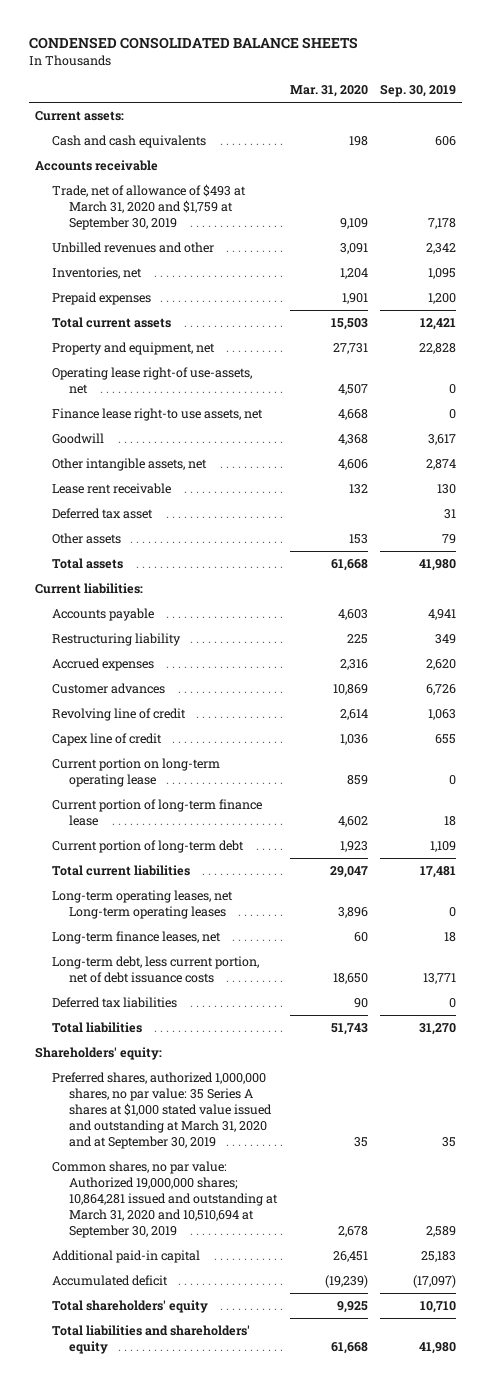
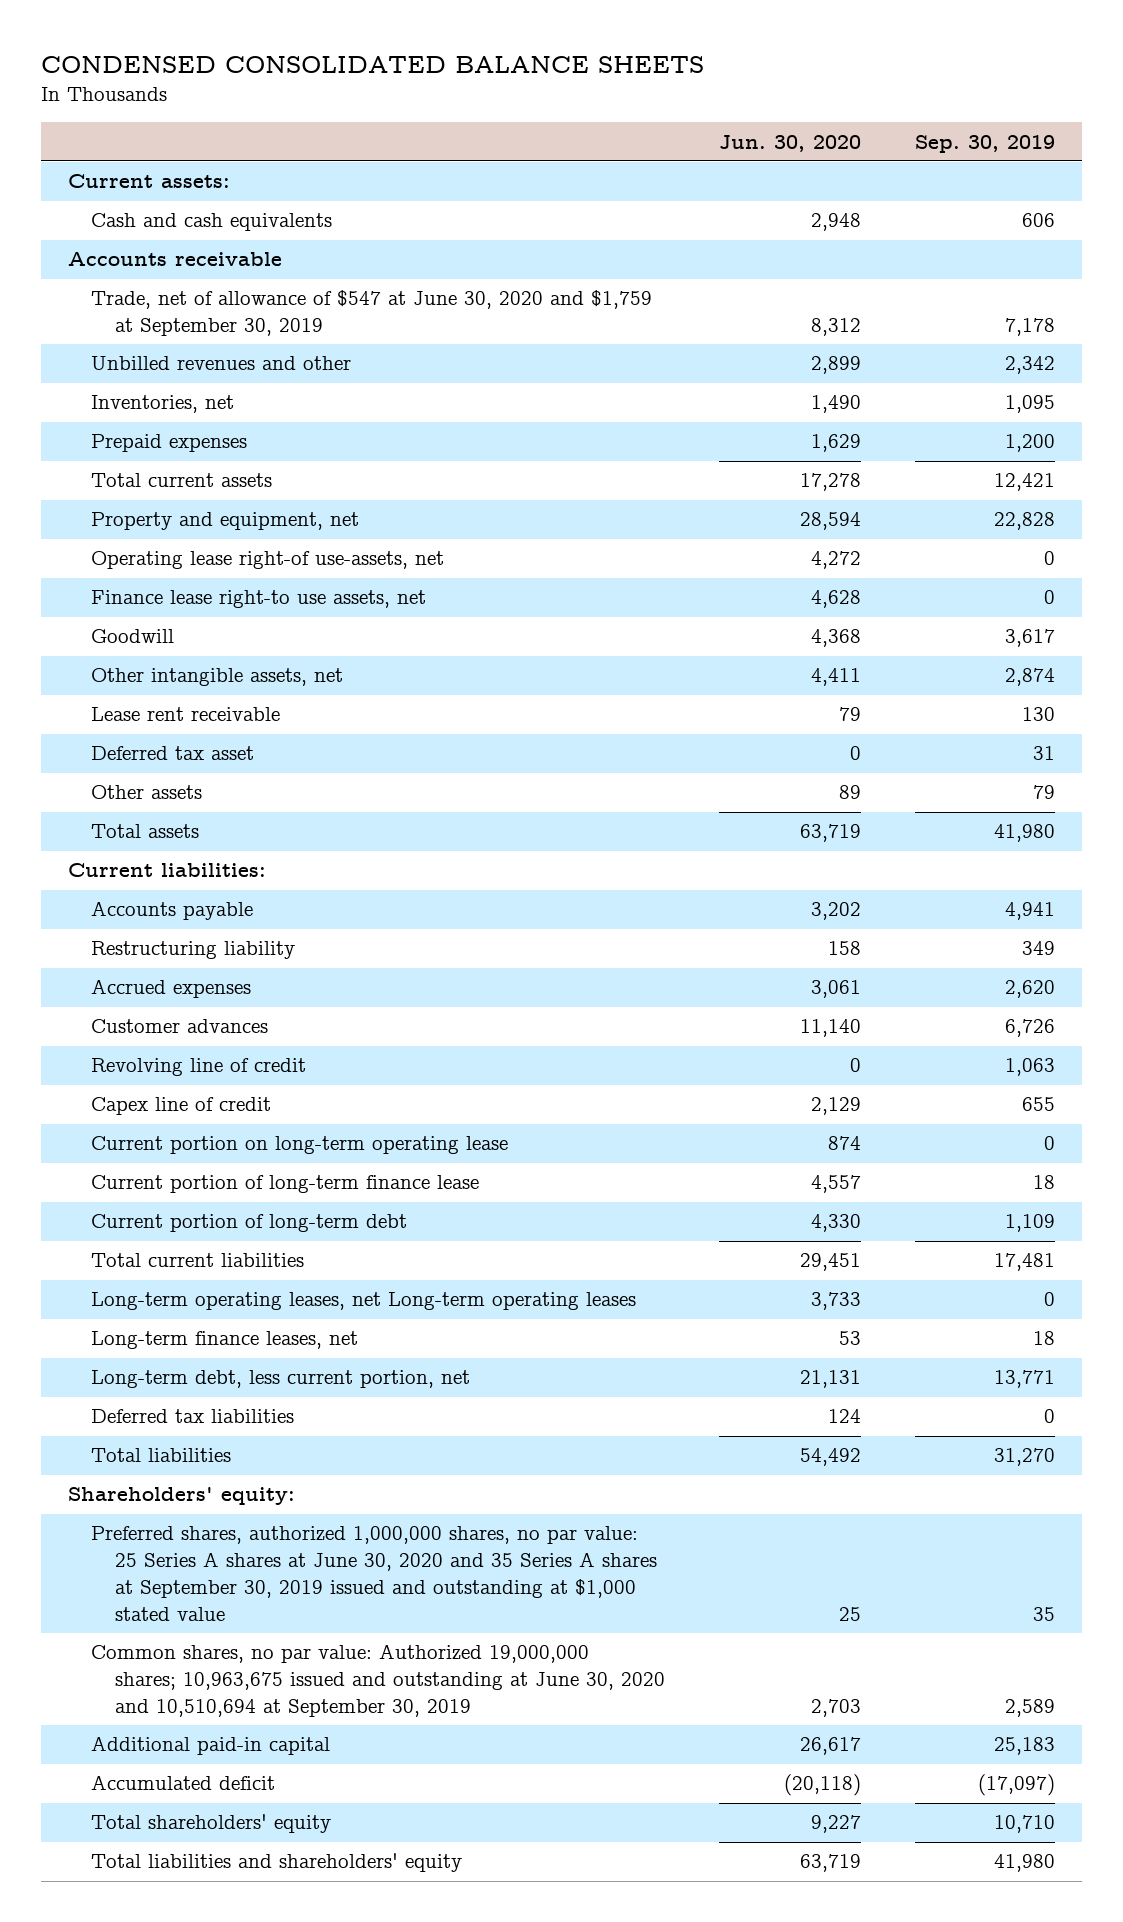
[289,85,368,98] Mar. 31, 2020 -> none
none -> [718,134,861,152] Jun. 30, 2020
[52,184,247,231] Trade, net of allowance of $493 at March 31, 2020 and $1,759 at September 30, 2019 -> [91,290,653,337] Trade, net of allowance of $547 at June 30, 2020 and $1,759 at September 30, 2019
[52,956,260,984] Long-term debt, less current portion, net of debt issuance costs -> [91,1370,471,1389] Long-term debt, less current portion, net
[52,1072,273,1150] Preferred shares, authorized 1,000,000 shares, no par value: 35 Series A shares at $1,000 stated value issued and outstanding at March 31, 2020 and at September 30, 2019 -> [91,1526,658,1622] Preferred shares, authorized 1,000,000 shares, no par value: 25 Series A shares at June 30, 2020 and 35 Series A shares at September 30, 2019 issued and outstanding at $1,000 stated value
[52,1161,279,1239] Common shares, no par value: Authorized 19,000,000 shares; 10,864,281 issued and outstanding at March 31, 2020 and 10,510,694 at September 30, 2019 -> [91,1644,666,1718] Common shares, no par value: Authorized 19,000,000 shares; 10,963,675 issued and outstanding at June 30, 2020 and 10,510,694 at September 30, 2019

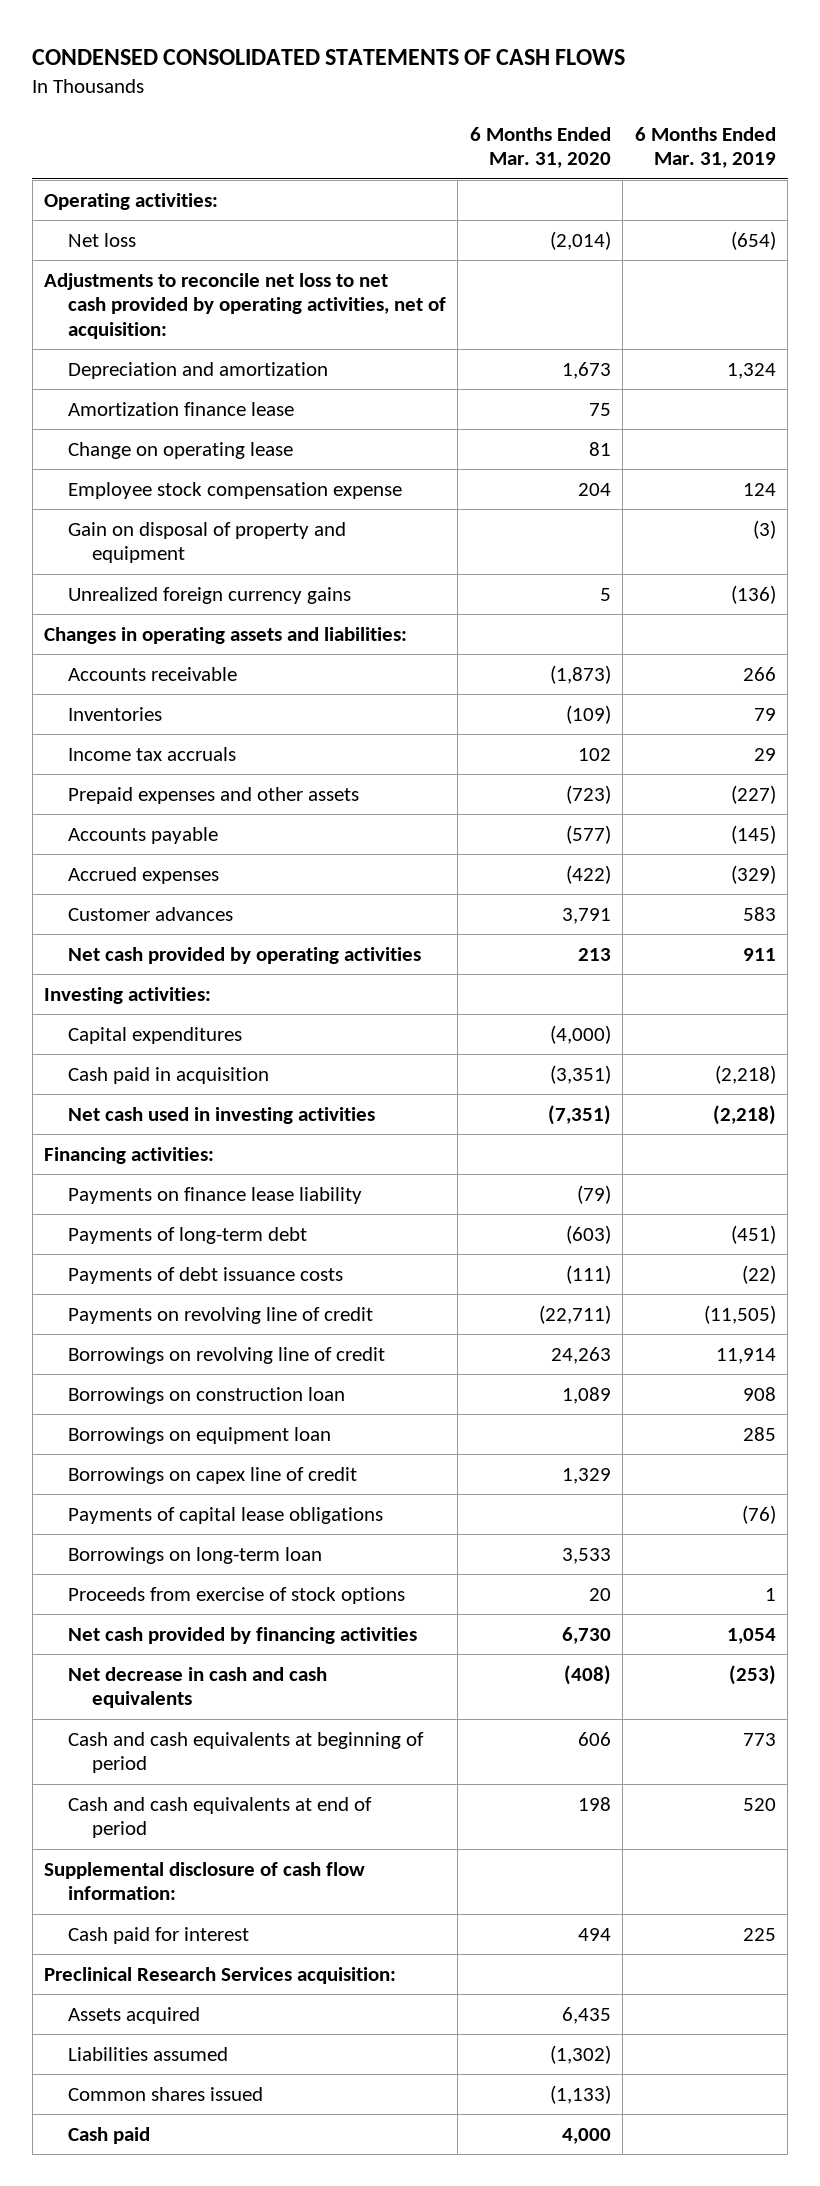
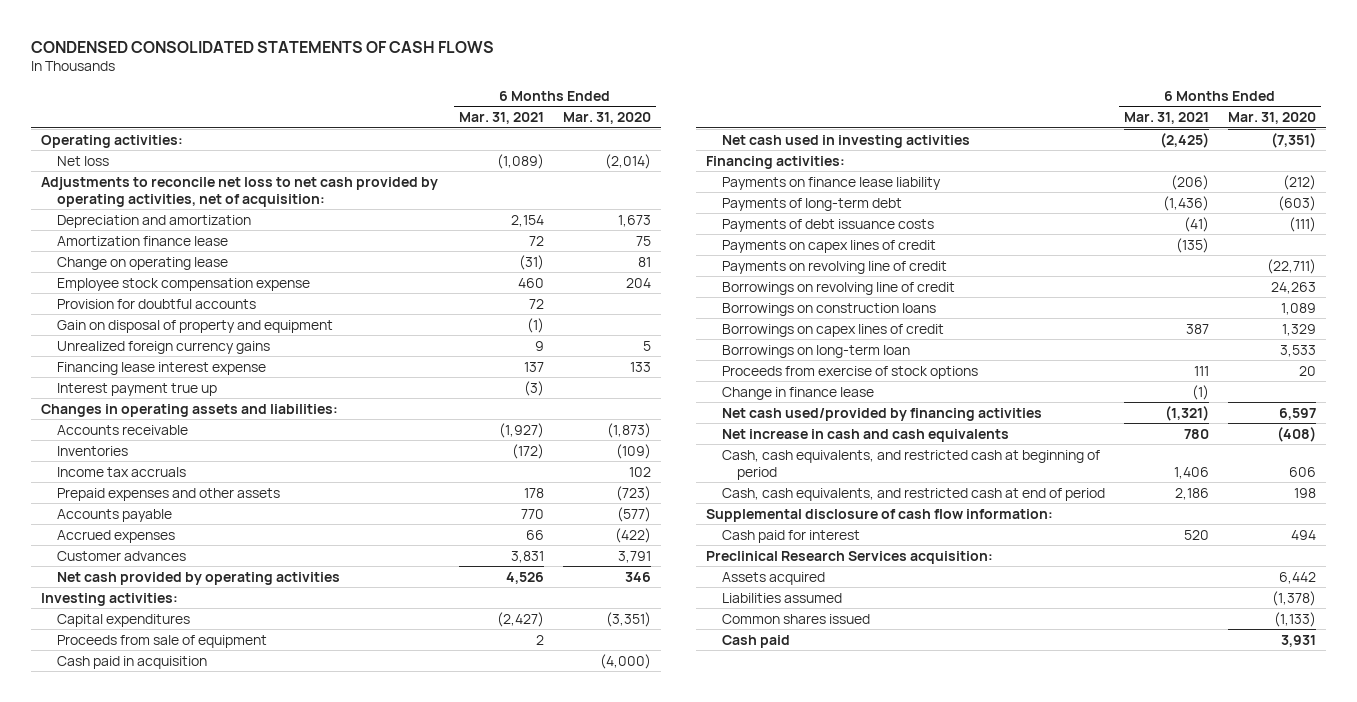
[634,126,776,169] 6 Months Ended Mar. 31, 2019 -> none
none -> [459,112,545,125] Mar. 31, 2021
none -> [56,298,256,309] Provision for doubtful accounts
none -> [56,361,266,375] Financing lease interest expense
none -> [56,382,217,396] Interest payment true up
[577,947,611,961] 213 -> [625,571,652,582] 346
[549,1024,611,1044] (4,000) -> [606,611,652,627] (3,351)
none -> [56,634,267,648] Proceeds from sale of equipment
[549,1064,611,1084] (3,351) -> [600,653,652,669] (4,000)
[576,1184,611,1204] (79) -> [1283,174,1317,190] (212)
none -> [721,239,936,253] Payments on capex lines of credit
[67,1426,331,1444] Borrowings on equipment loan -> none
[67,1506,383,1524] Payments of capital lease obligations -> none
[67,1386,345,1404] Borrowings on construction loan -> [721,302,936,316] Borrowings on construction loans
[67,1466,357,1484] Borrowings on capex line of credit -> [721,323,944,337] Borrowings on capex lines of credit
none -> [721,386,874,400] Change in finance lease
[67,1626,417,1644] Net cash provided by financing activities -> [721,407,1042,421] Net cash used/provided by financing activities
[561,1626,611,1644] 6,730 -> [1279,407,1317,420] 6,597
[67,1666,327,1709] Net decrease in cash and cash equivalents -> [721,428,1009,442] Net increase in cash and cash equivalents
[67,1731,424,1774] Cash and cash equivalents at beginning of period -> [721,449,1100,480] Cash, cash equivalents, and restricted cash at beginning of period
[67,1796,372,1839] Cash and cash equivalents at end of period -> [721,487,1105,501] Cash, cash equivalents, and restricted cash at end of period
[561,2006,611,2024] 6,435 -> [1279,571,1317,584] 6,442
[549,2044,611,2064] (1,302) -> [1272,590,1317,606] (1,378)
[561,2127,611,2144] 4,000 -> [1281,634,1317,647] 3,931

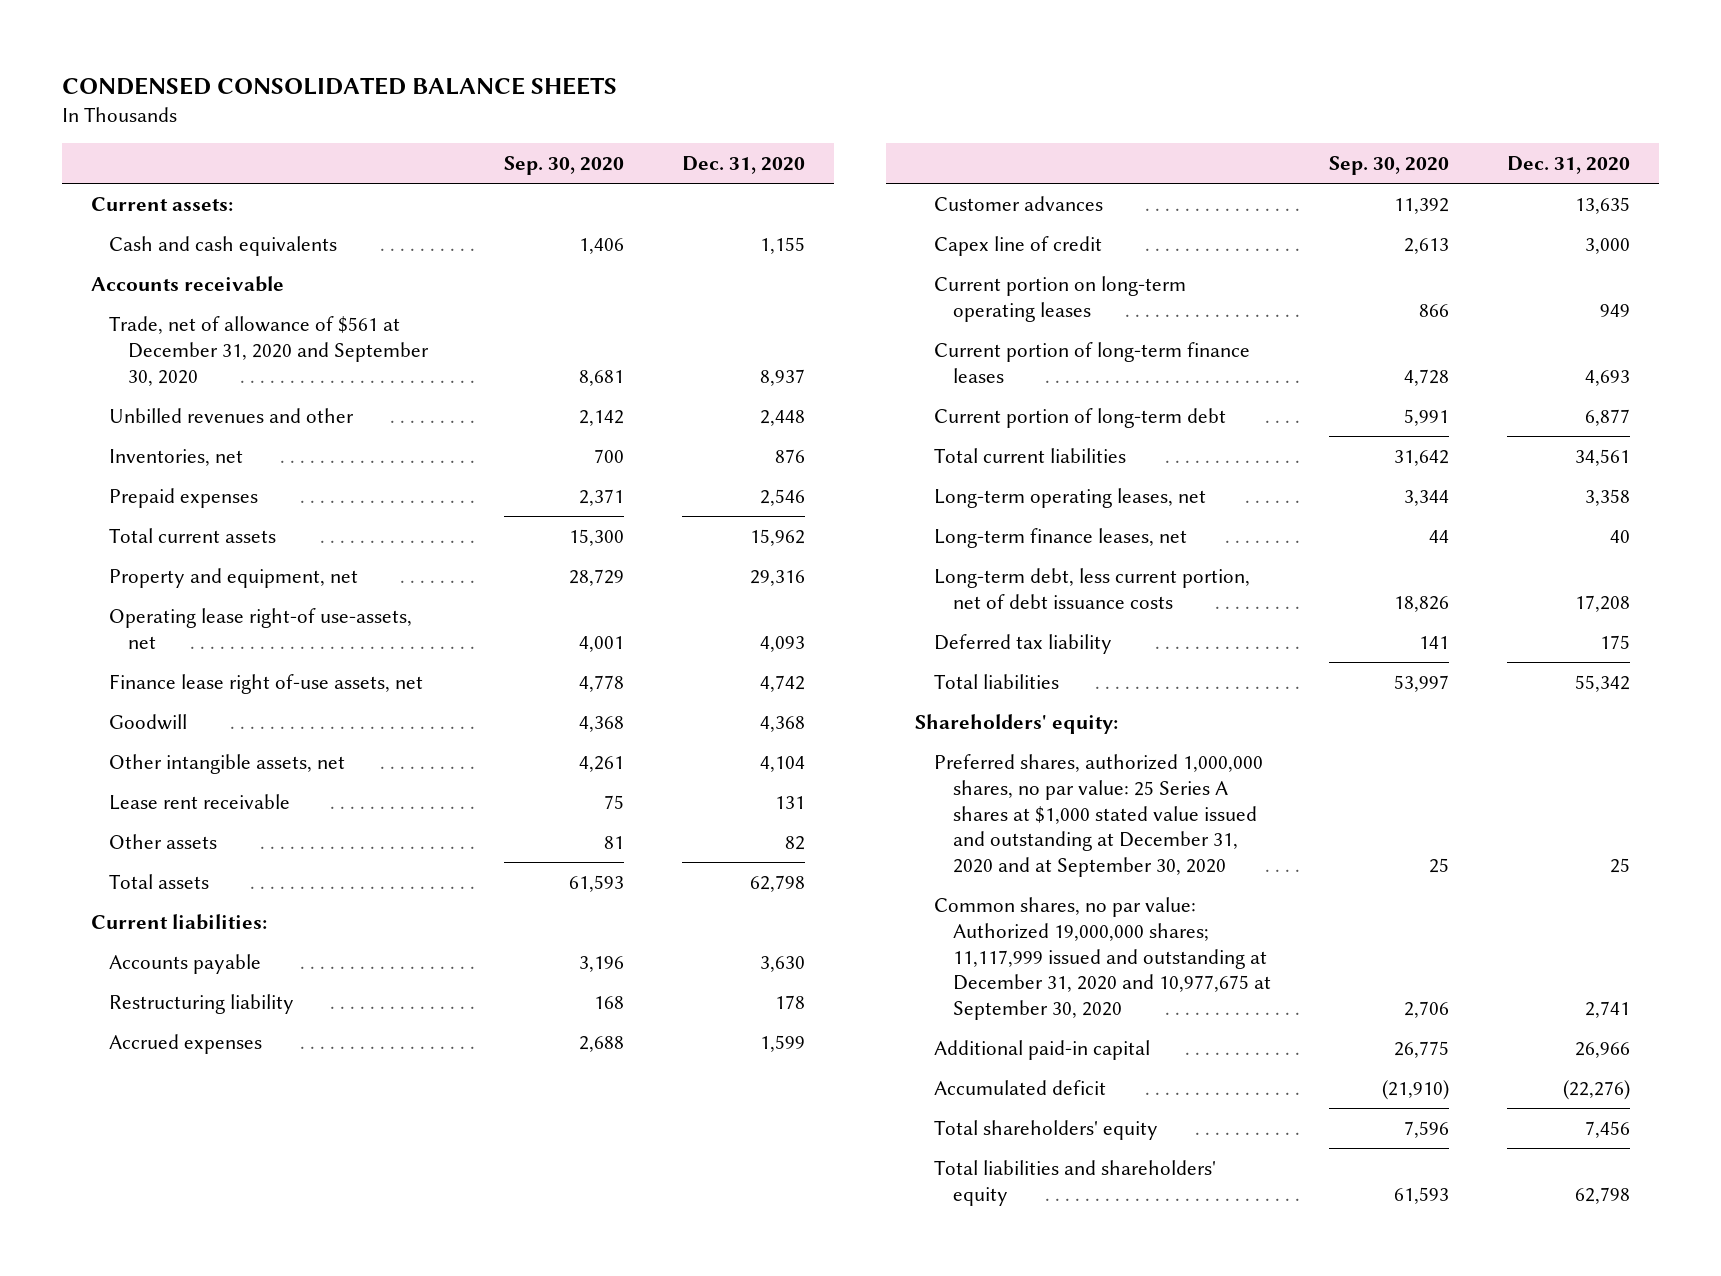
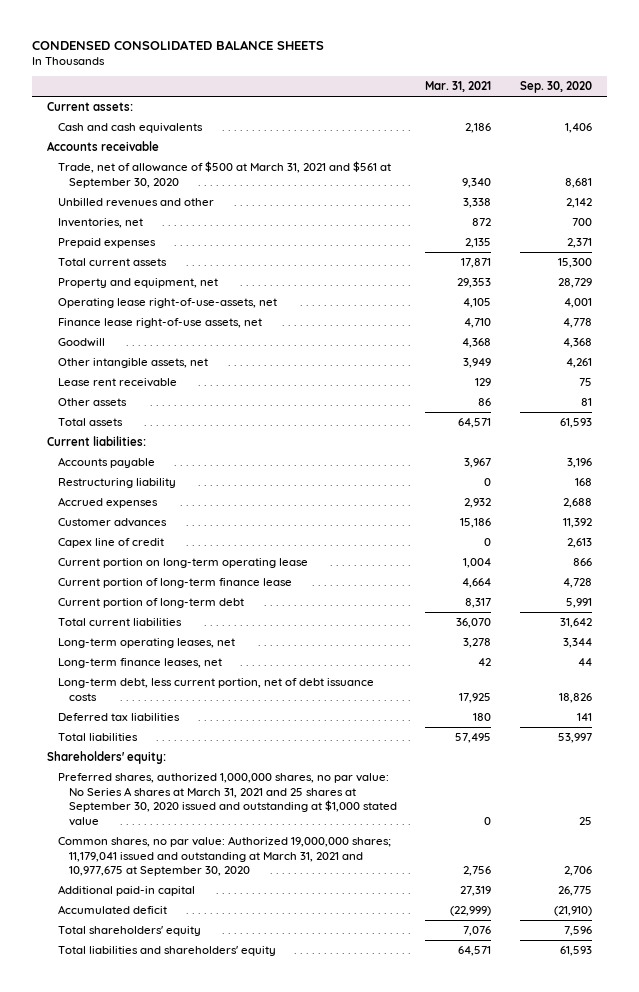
[682,155,806,174] Dec. 31, 2020 -> none
none -> [425,81,492,93] Mar. 31, 2021
[109,315,430,386] Trade, net of allowance of $561 at December 31, 2020 and September 30, 2020 -> [57,161,391,188] Trade, net of allowance of $500 at March 31, 2021 and $561 at September 30, 2020
[109,607,413,649] Operating lease right-of use-assets, net -> [57,298,277,309] Operating lease right-of-use-assets, net
[109,673,424,694] Finance lease right of-use assets, net -> [57,318,262,329] Finance lease right-of-use assets, net
[934,275,1187,322] Current portion on long-term operating leases -> [57,558,308,569] Current portion on long-term operating lease
[934,341,1251,383] Current portion of long-term finance leases -> [57,578,292,589] Current portion of long-term finance lease
[934,633,1113,654] Deferred tax liability -> [57,713,180,722] Deferred tax liabilities
[934,753,1264,878] Preferred shares, authorized 1,000,000 shares, no par value: 25 Series A shares at $1,000 stated value issued and outstanding at December 31, 2020 and at September 30, 2020 -> [57,773,397,826] Preferred shares, authorized 1,000,000 shares, no par value: No Series A shares at March 31, 2021 and 25 shares at September 30, 2020 issued and outstanding at $1,000 stated value
[934,896,1271,1021] Common shares, no par value: Authorized 19,000,000 shares; 11,117,999 issued and outstanding at December 31, 2020 and 10,977,675 at September 30, 2020 -> [57,836,391,877] Common shares, no par value: Authorized 19,000,000 shares; 11,179,041 issued and outstanding at March 31, 2021 and 10,977,675 at September 30, 2020

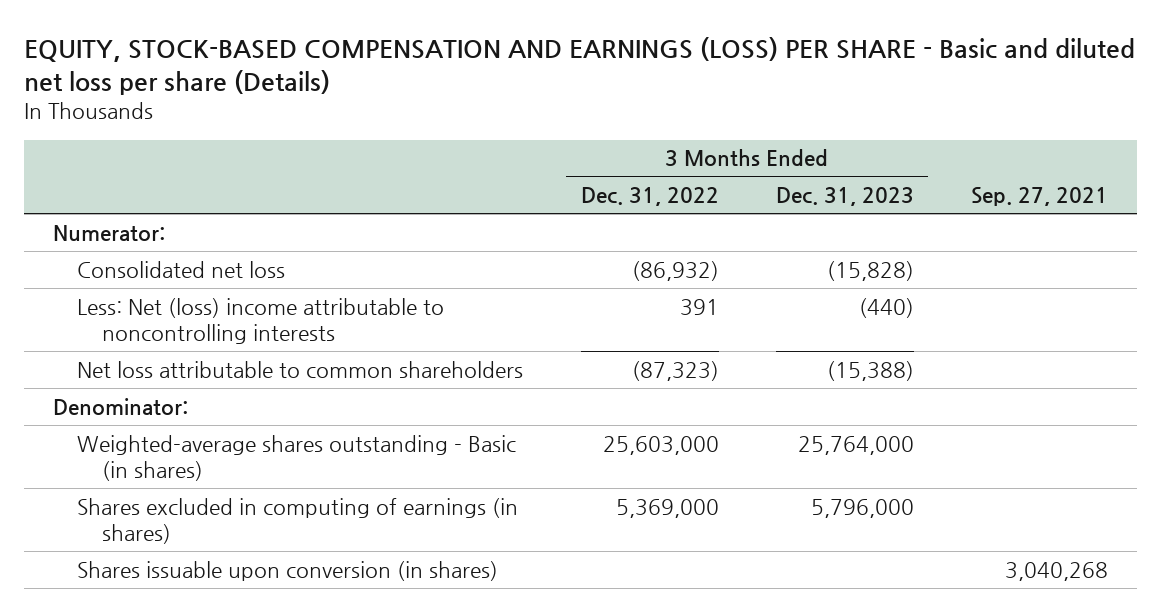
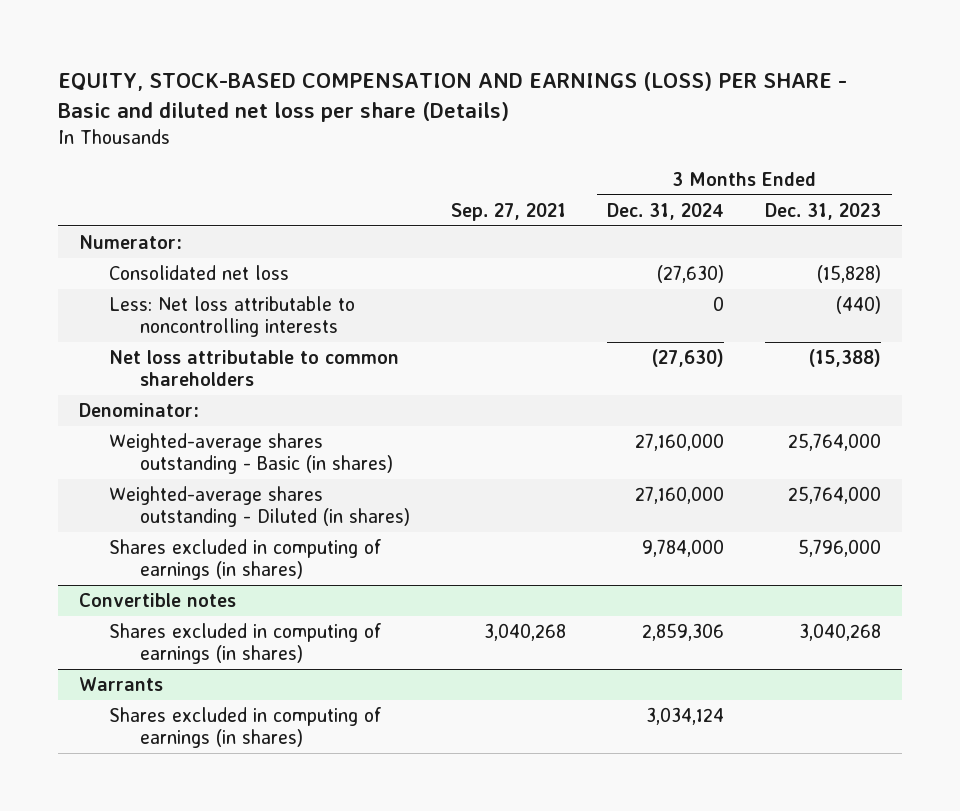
[580,187,719,207] Dec. 31, 2022 -> none
none -> [607,202,725,220] Dec. 31, 2024
[77,297,445,345] Less: Net (loss) income attributable to noncontrolling interests -> [109,296,356,338] Less: Net loss attributable to noncontrolling interests
none -> [109,486,410,528] Weighted-average shares outstanding - Diluted (in shares)
[77,560,499,581] Shares issuable upon conversion (in shares) -> none
none -> [78,593,236,608] Convertible notes
none -> [109,623,383,665] Shares excluded in computing of earnings (in shares)
none -> [78,677,163,692] Warrants
none -> [109,707,383,749] Shares excluded in computing of earnings (in shares)

